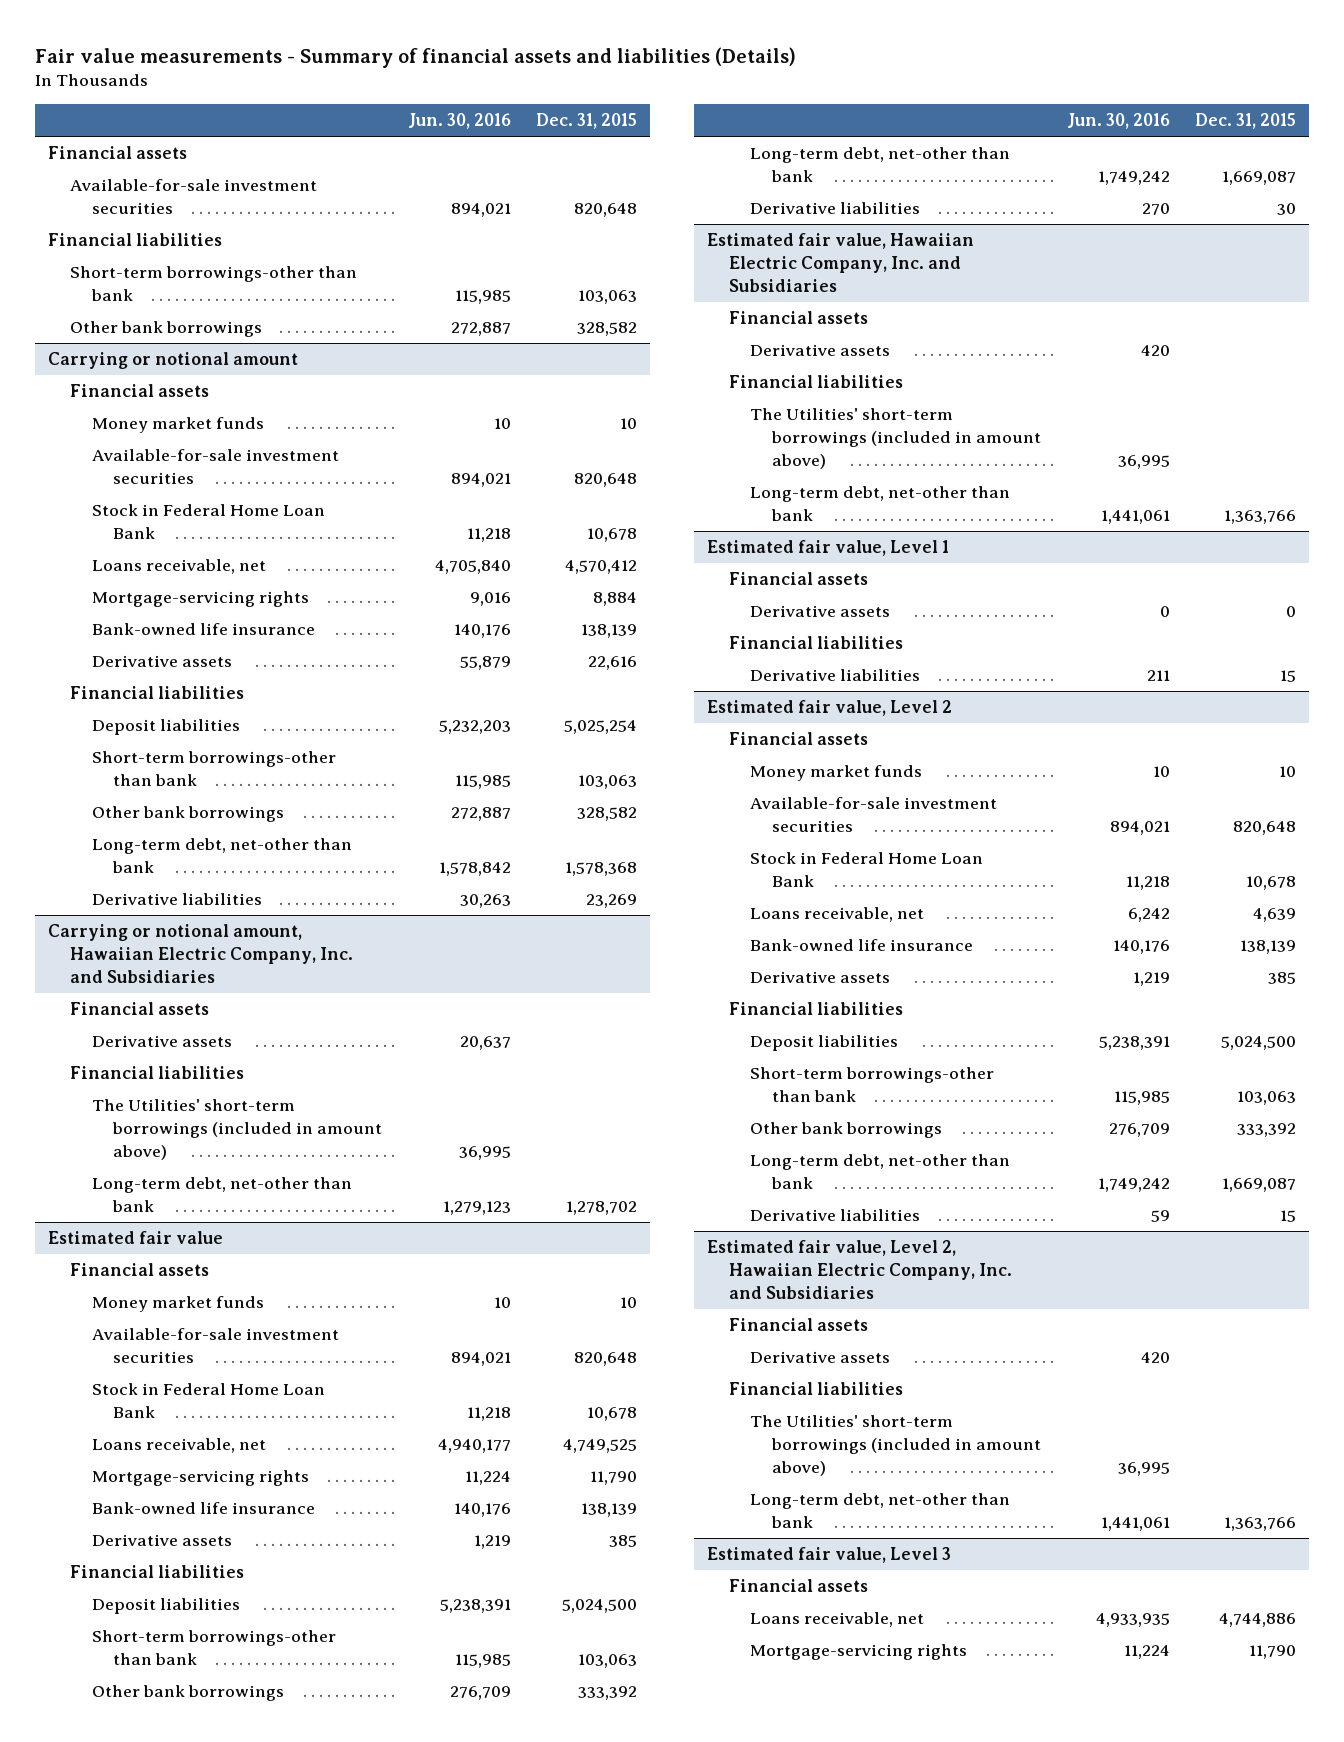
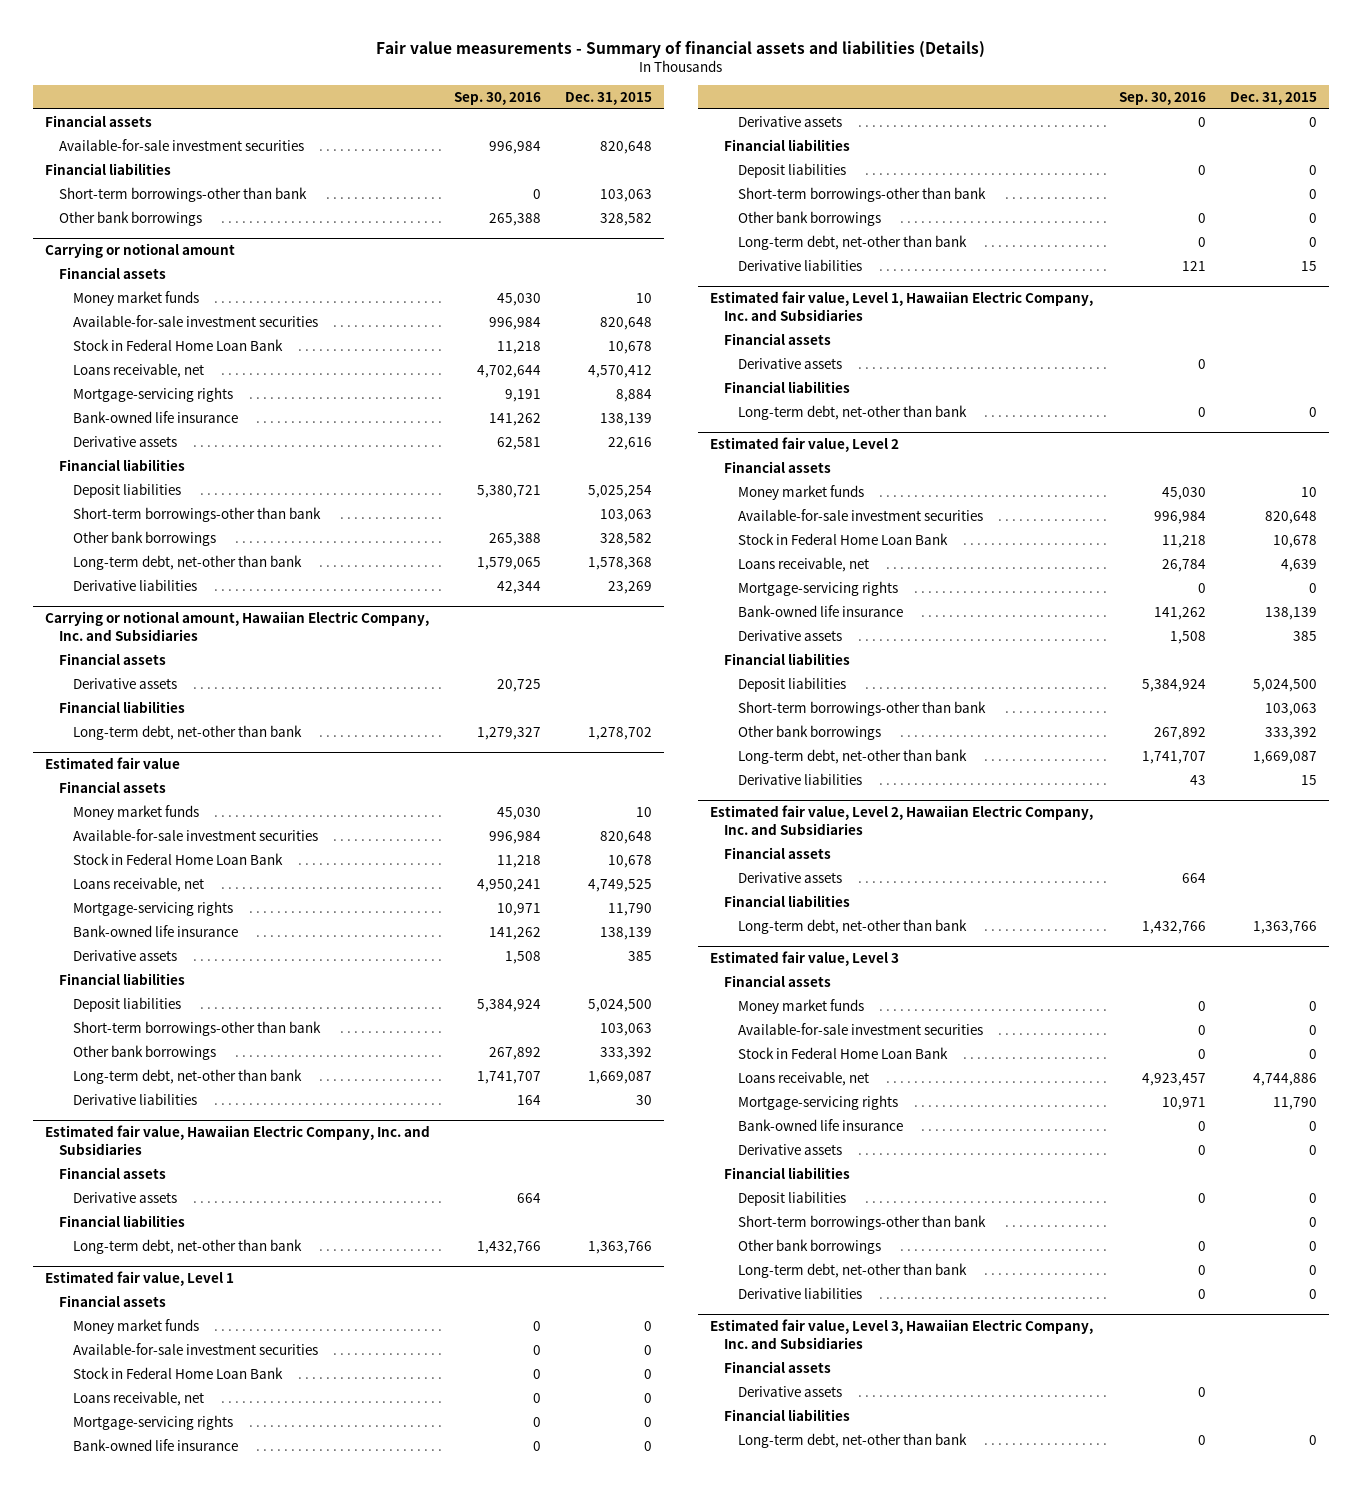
[407,113,511,130] Jun. 30, 2016 -> none
none -> [453,92,541,106] Sep. 30, 2016
[91,1099,383,1160] The Utilities' short-term borrowings (included in amount above) -> none
[750,408,1042,469] The Utilities' short-term borrowings (included in amount above) -> none
none -> [72,1318,199,1334] Money market funds
none -> [72,1342,318,1355] Available-for-sale investment securities
none -> [72,1366,283,1379] Stock in Federal Home Loan Bank
none -> [72,1390,204,1406] Loans receivable, net
none -> [72,1414,233,1430] Mortgage-servicing rights
none -> [72,1438,238,1451] Bank-owned life insurance
none -> [737,162,846,178] Deposit liabilities
none -> [737,186,986,202] Short-term borrowings-other than bank
none -> [737,210,881,226] Other bank borrowings
none -> [737,234,967,250] Long-term debt, net-other than bank
none -> [709,291,1093,321] Estimated fair value, Level 1, Hawaiian Electric Company, Inc. and Subsidiaries
none -> [723,332,831,345] Financial assets
none -> [737,357,842,369] Derivative assets
none -> [723,380,850,393] Financial liabilities
none -> [737,404,967,420] Long-term debt, net-other than bank
none -> [737,580,898,596] Mortgage-servicing rights
[750,1415,1042,1476] The Utilities' short-term borrowings (included in amount above) -> none
none -> [737,998,864,1014] Money market funds
none -> [737,1022,983,1035] Available-for-sale investment securities
none -> [737,1046,948,1059] Stock in Federal Home Loan Bank
none -> [737,1118,903,1131] Bank-owned life insurance
none -> [737,1143,842,1155] Derivative assets
none -> [723,1166,850,1179] Financial liabilities
none -> [737,1190,846,1206] Deposit liabilities
none -> [737,1214,986,1230] Short-term borrowings-other than bank
none -> [737,1238,881,1254] Other bank borrowings
none -> [737,1262,967,1278] Long-term debt, net-other than bank
none -> [737,1286,862,1299] Derivative liabilities
none -> [709,1319,1093,1349] Estimated fair value, Level 3, Hawaiian Electric Company, Inc. and Subsidiaries
none -> [723,1360,831,1373] Financial assets
none -> [737,1385,842,1397] Derivative assets
none -> [723,1408,850,1421] Financial liabilities
none -> [737,1432,967,1448] Long-term debt, net-other than bank

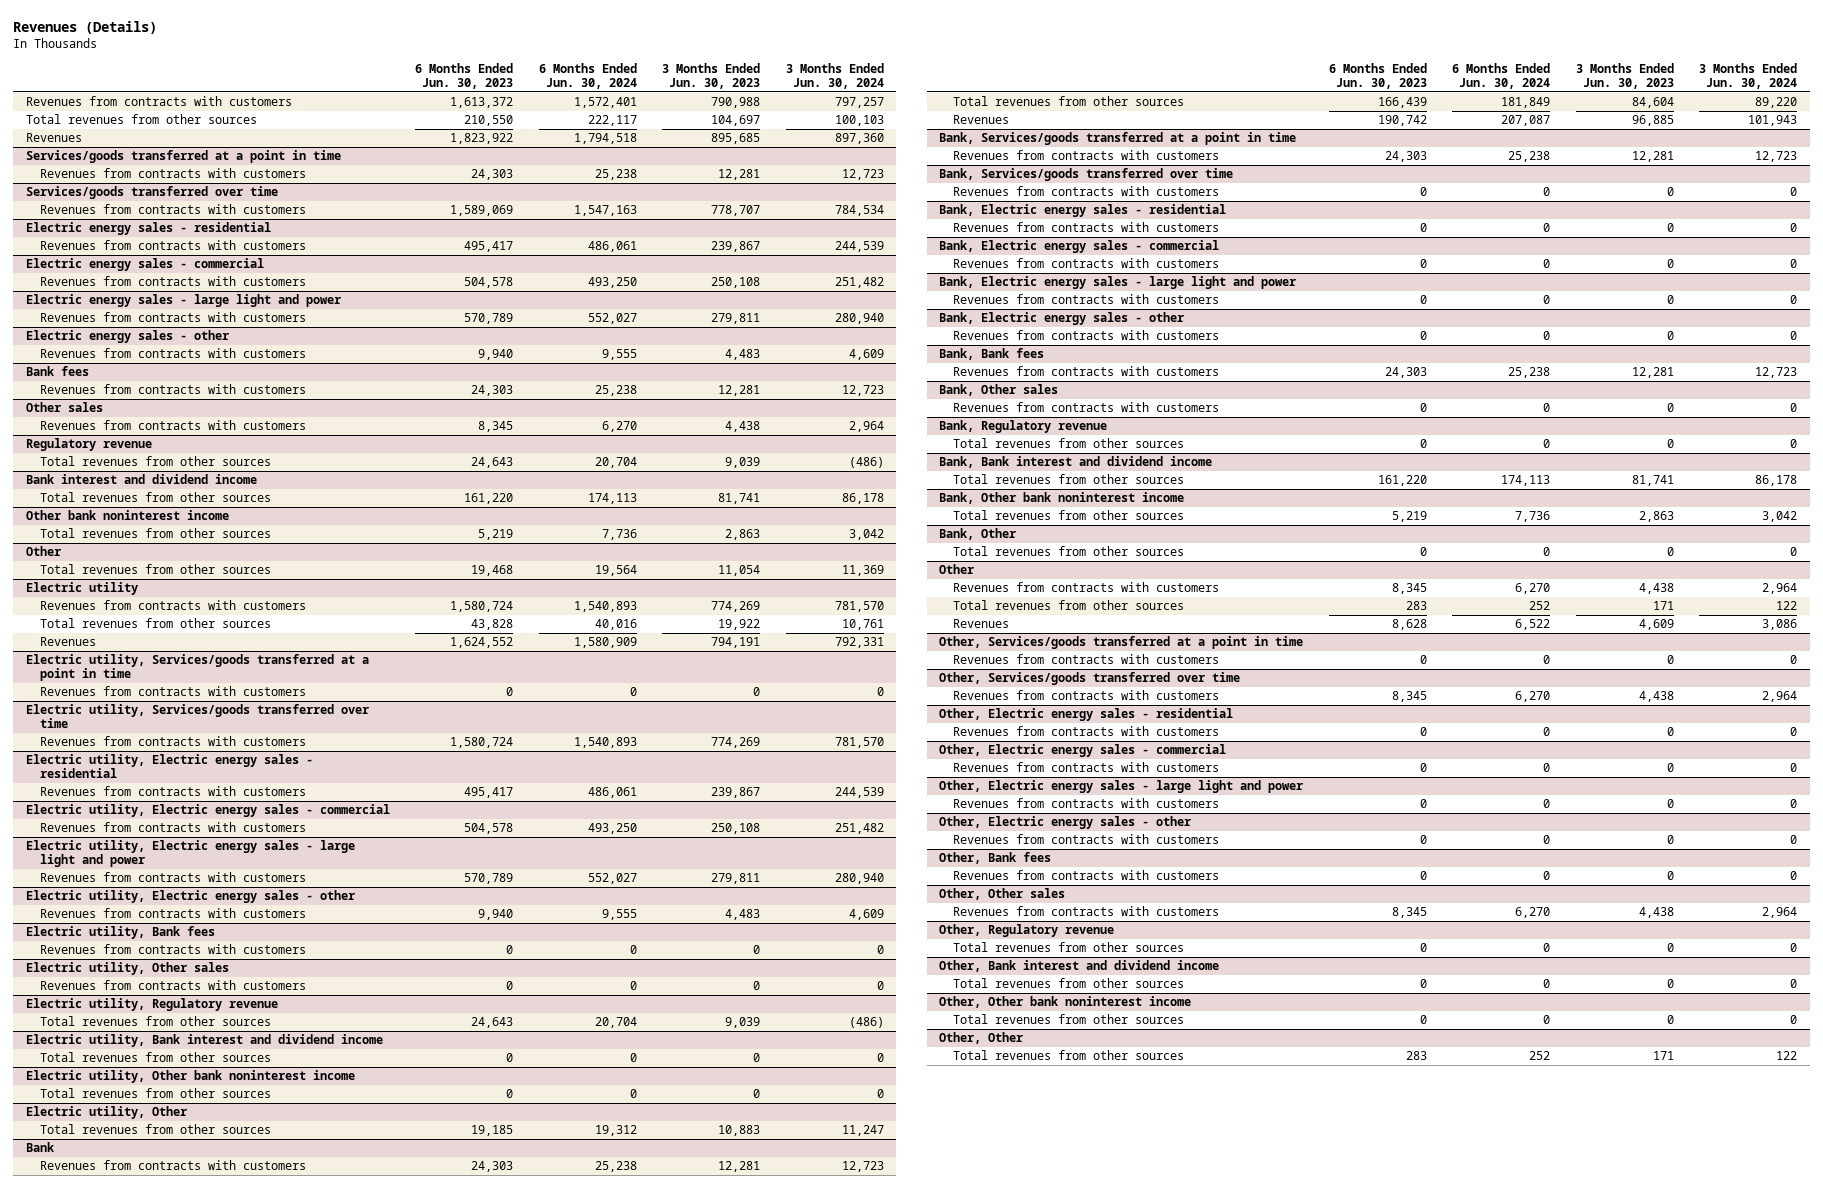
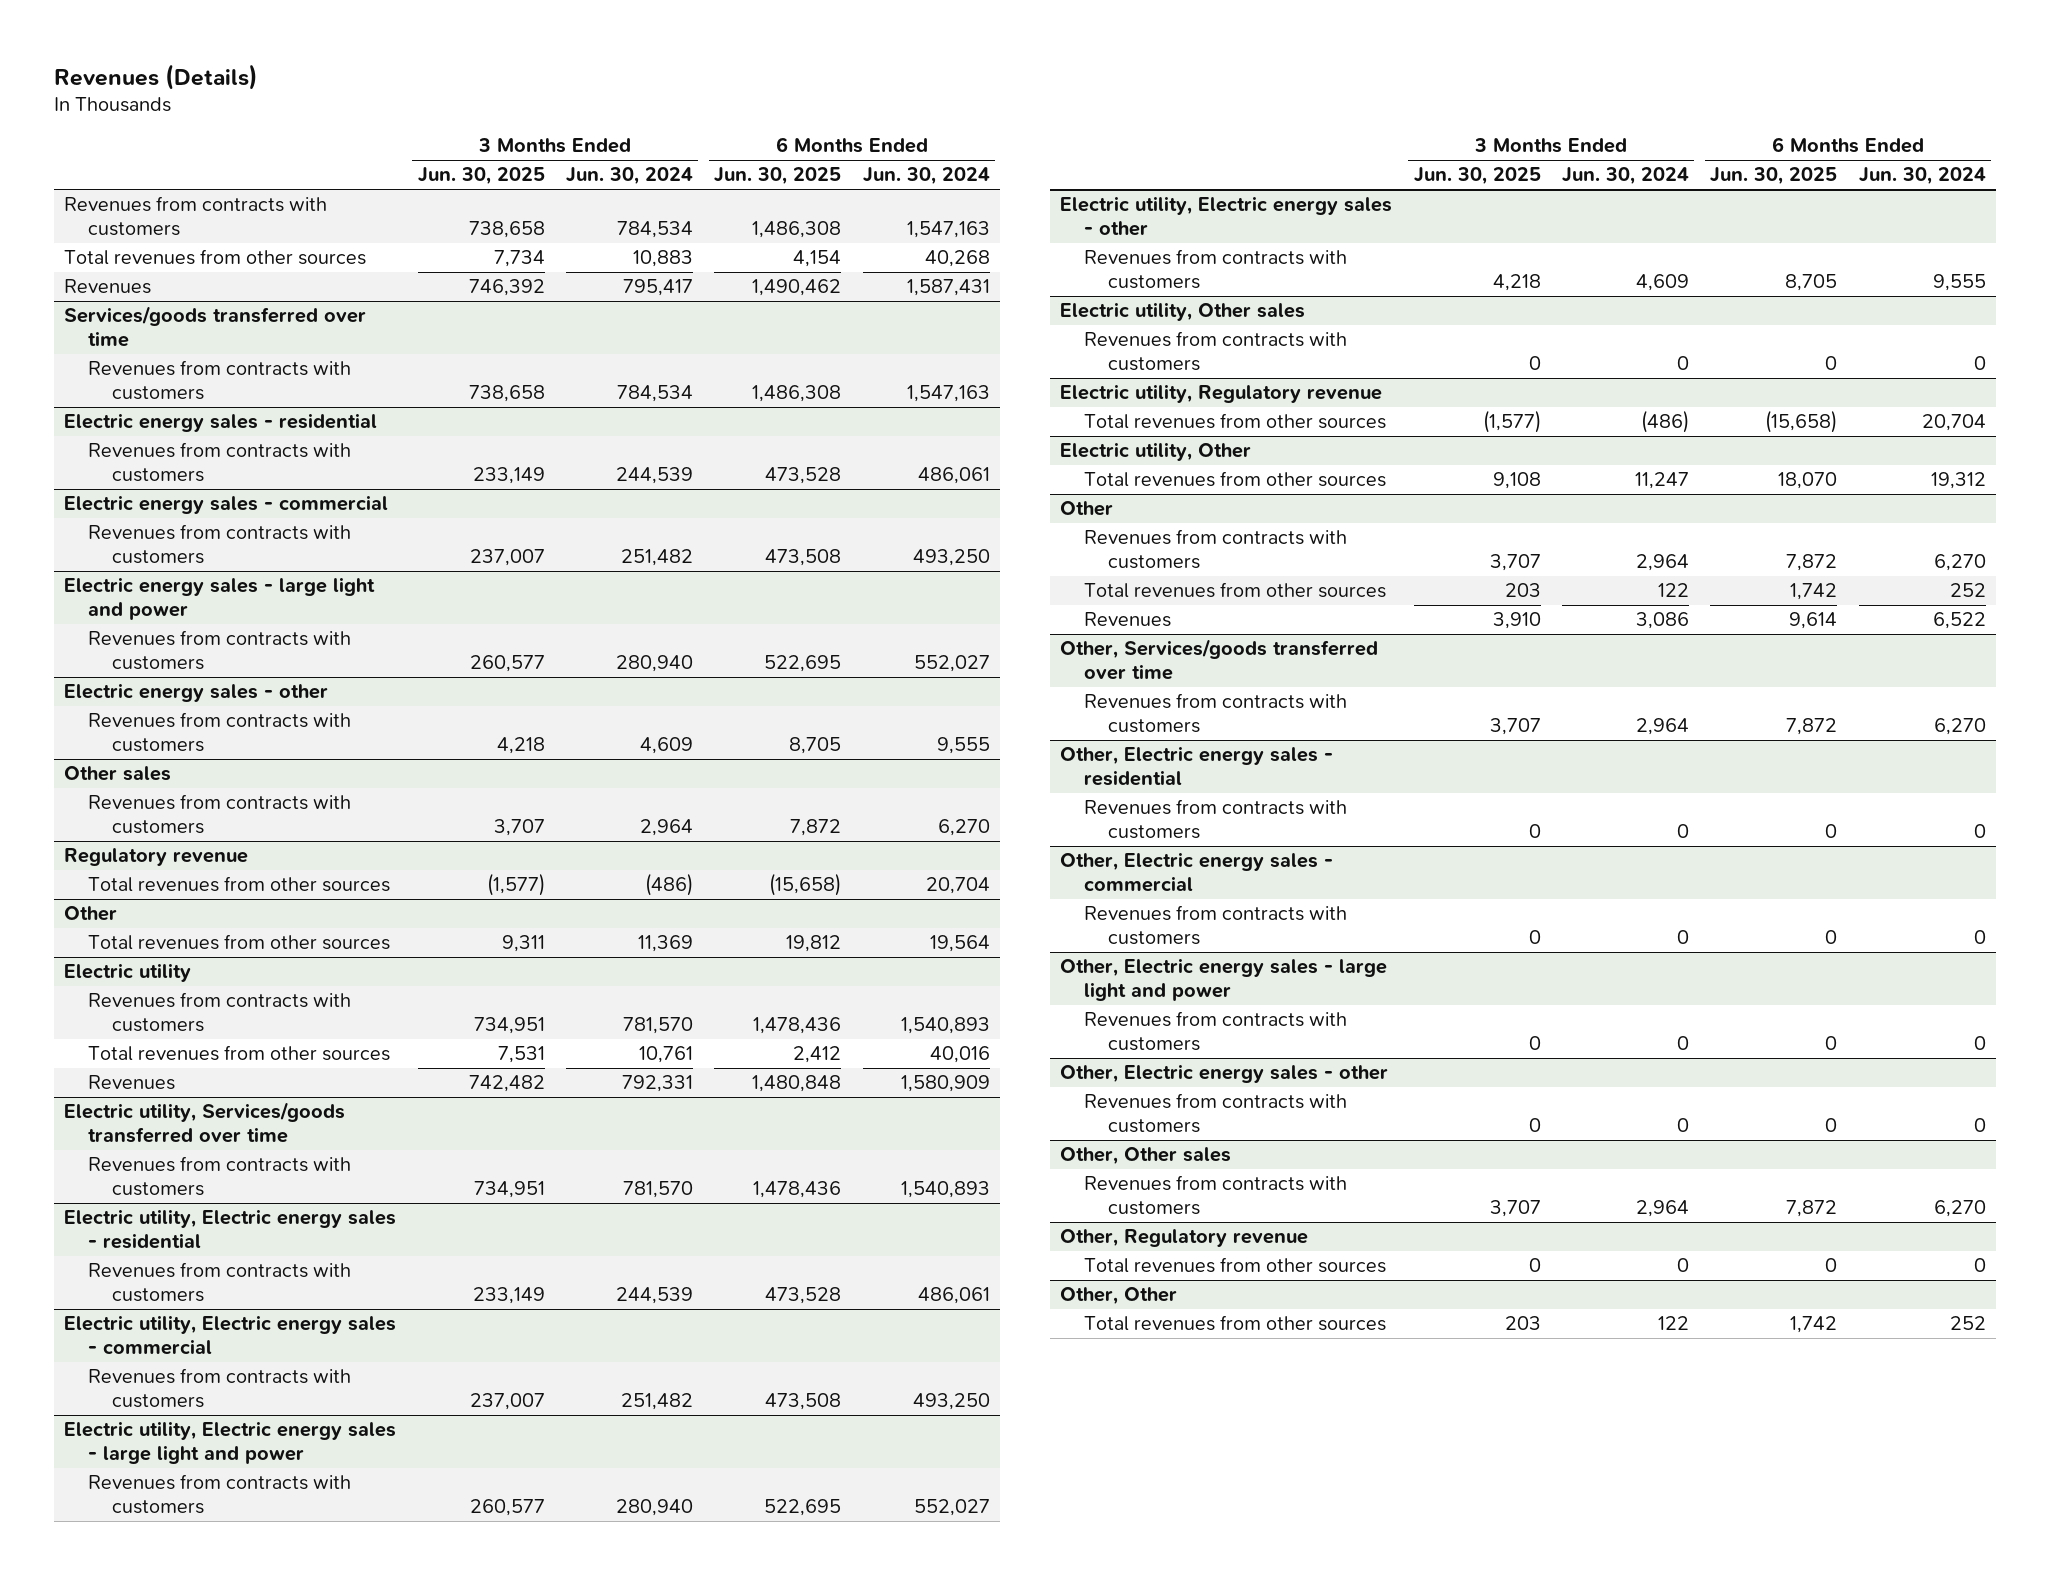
[415,63,514,90] 6 Months Ended Jun. 30, 2023 -> none
[662,63,761,90] 3 Months Ended Jun. 30, 2023 -> none
none -> [417,167,545,186] Jun. 30, 2025
none -> [714,167,842,186] Jun. 30, 2025
[25,150,341,164] Services/goods transferred at a point in time -> none
[39,168,306,179] Revenues from contracts with customers -> none
[573,97,637,109] 1,572,401 -> [906,221,990,239] 1,547,163
[834,97,884,109] 797,257 -> [616,221,693,239] 784,534
[587,115,637,127] 222,117 -> [924,250,990,268] 40,268
[834,115,884,127] 100,103 -> [632,250,693,268] 10,883
[573,133,637,145] 1,794,518 -> [906,279,990,297] 1,587,431
[834,133,884,145] 897,360 -> [622,279,693,297] 795,417
[25,366,89,377] Bank fees -> none
[39,384,306,395] Revenues from contracts with customers -> none
[25,474,257,485] Bank interest and dividend income -> none
[39,492,271,503] Total revenues from other sources -> none
[25,510,229,521] Other bank noninterest income -> none
[39,528,271,539] Total revenues from other sources -> none
[25,654,369,682] Electric utility, Services/goods transferred at a point in time -> none
[39,686,306,697] Revenues from contracts with customers -> none
[25,926,215,940] Electric utility, Bank fees -> none
[39,944,306,955] Revenues from contracts with customers -> none
[25,1034,383,1048] Electric utility, Bank interest and dividend income -> none
[39,1052,271,1063] Total revenues from other sources -> none
[25,1070,355,1084] Electric utility, Other bank noninterest income -> none
[39,1088,271,1099] Total revenues from other sources -> none
[25,1142,55,1153] Bank -> none
[39,1160,306,1171] Revenues from contracts with customers -> none
[953,96,1185,107] Total revenues from other sources -> none
[953,115,1010,125] Revenues -> none
[939,132,1297,146] Bank, Services/goods transferred at a point in time -> none
[953,150,1220,161] Revenues from contracts with customers -> none
[939,168,1234,182] Bank, Services/goods transferred over time -> none
[953,186,1220,197] Revenues from contracts with customers -> none
[939,204,1227,218] Bank, Electric energy sales - residential -> none
[953,222,1220,233] Revenues from contracts with customers -> none
[939,240,1220,254] Bank, Electric energy sales - commercial -> none
[953,258,1220,269] Revenues from contracts with customers -> none
[939,276,1297,290] Bank, Electric energy sales - large light and power -> none
[953,294,1220,305] Revenues from contracts with customers -> none
[939,312,1185,326] Bank, Electric energy sales - other -> none
[953,330,1220,341] Revenues from contracts with customers -> none
[939,348,1045,361] Bank, Bank fees -> none
[953,366,1220,377] Revenues from contracts with customers -> none
[939,384,1059,397] Bank, Other sales -> none
[953,402,1220,413] Revenues from contracts with customers -> none
[939,420,1108,434] Bank, Regulatory revenue -> none
[953,438,1185,449] Total revenues from other sources -> none
[939,456,1213,469] Bank, Bank interest and dividend income -> none
[953,474,1185,485] Total revenues from other sources -> none
[939,492,1185,505] Bank, Other bank noninterest income -> none
[953,510,1185,521] Total revenues from other sources -> none
[939,528,1017,541] Bank, Other -> none
[953,546,1185,557] Total revenues from other sources -> none
[939,636,1304,650] Other, Services/goods transferred at a point in time -> none
[953,654,1220,665] Revenues from contracts with customers -> none
[939,852,1052,865] Other, Bank fees -> none
[953,870,1220,881] Revenues from contracts with customers -> none
[939,960,1220,973] Other, Bank interest and dividend income -> none
[953,978,1185,989] Total revenues from other sources -> none
[939,996,1192,1009] Other, Other bank noninterest income -> none
[953,1014,1185,1025] Total revenues from other sources -> none

